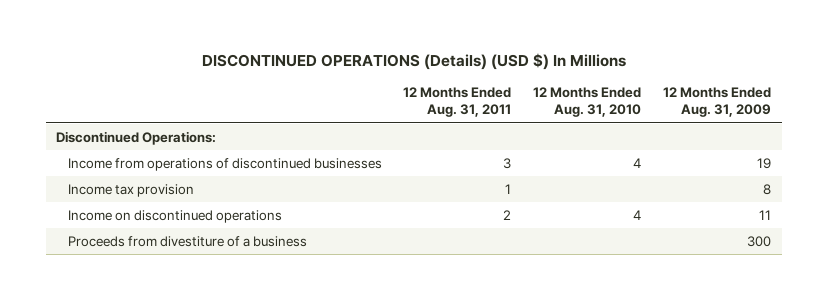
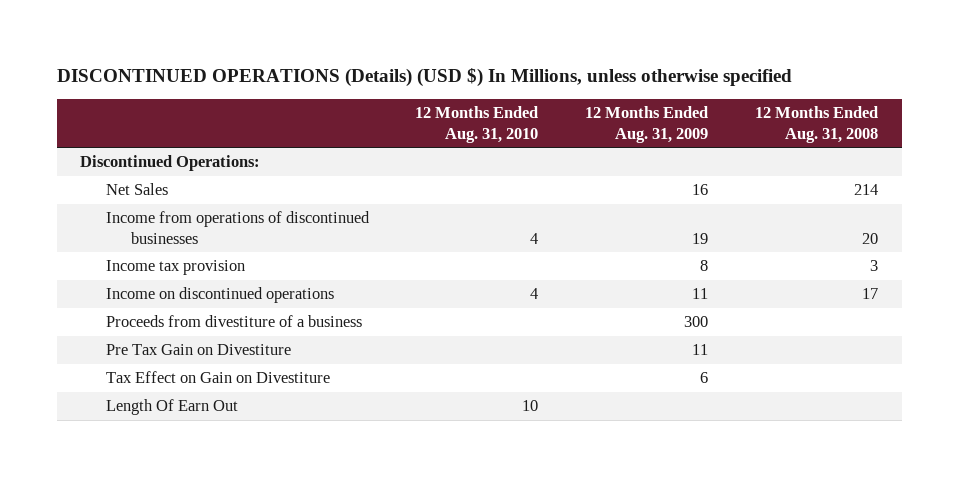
[201,53,626,71] DISCONTINUED OPERATIONS (Details) (USD $) In Millions -> [56,68,792,88] DISCONTINUED OPERATIONS (Details) (USD $) In Millions, unless otherwise specified
[403,87,512,118] 12 Months Ended Aug. 31, 2011 -> none
none -> [755,105,879,143] 12 Months Ended Aug. 31, 2008
none -> [105,183,168,196] Net Sales
none -> [105,344,291,356] Pre Tax Gain on Divestiture
none -> [105,371,330,384] Tax Effect on Gain on Divestiture
none -> [105,399,238,416] Length Of Earn Out

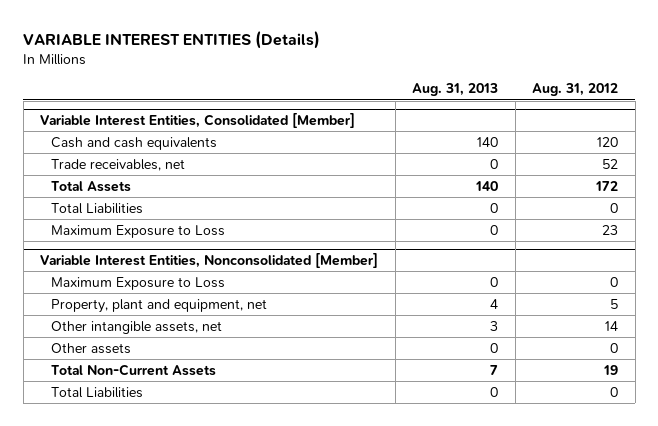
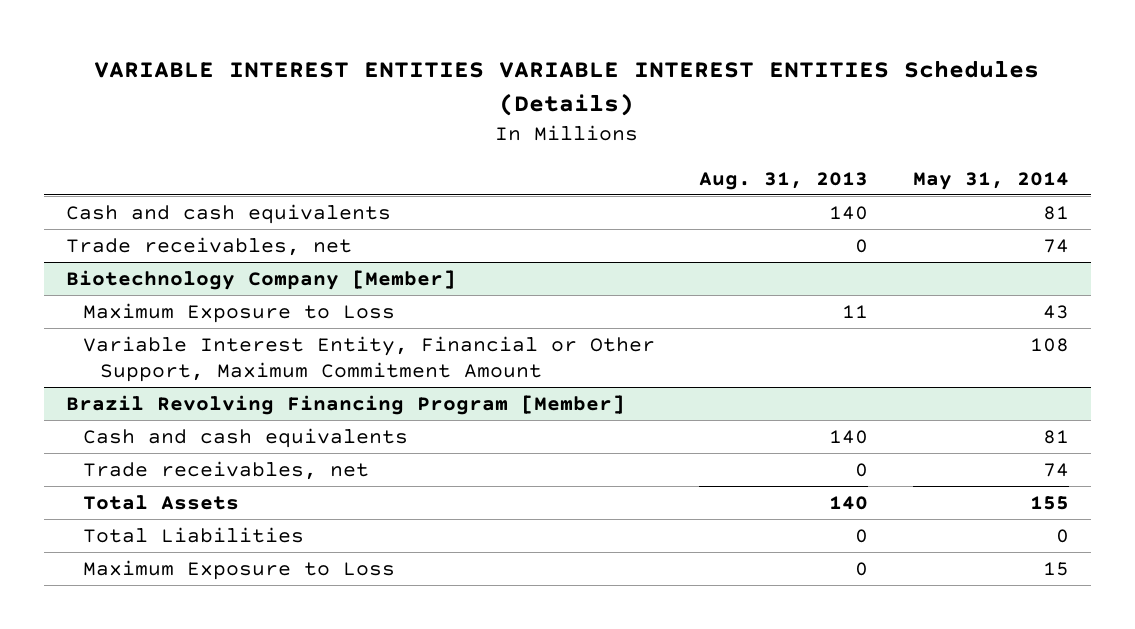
[23,30,321,49] VARIABLE INTEREST ENTITIES (Details) -> [94,60,1040,116] VARIABLE INTEREST ENTITIES VARIABLE INTEREST ENTITIES Schedules (Details)
[532,83,619,97] Aug. 31, 2012 -> none
none -> [912,171,1069,190] May 31, 2014
[40,112,356,128] Variable Interest Entities, Consolidated [Member] -> none
none -> [65,269,456,290] Biotechnology Company [Member]
none -> [82,302,395,323] Maximum Exposure to Loss
none -> [82,335,655,383] Variable Interest Entity, Financial or Other Support, Maximum Commitment Amount
none -> [65,394,625,415] Brazil Revolving Financing Program [Member]
none -> [82,427,408,448] Cash and cash equivalents
none -> [82,460,369,480] Trade receivables, net
[40,252,379,268] Variable Interest Entities, Nonconsolidated [Member] -> none
[50,276,225,290] Maximum Exposure to Loss -> none
[50,298,267,313] Property, plant and equipment, net -> none
[50,320,222,334] Other intangible assets, net -> none
[50,342,131,354] Other assets -> none
[50,363,216,376] Total Non-Current Assets -> none
[50,386,143,398] Total Liabilities -> none

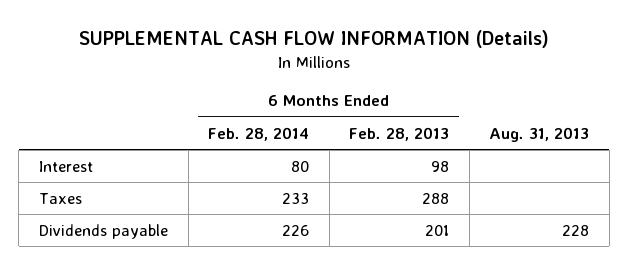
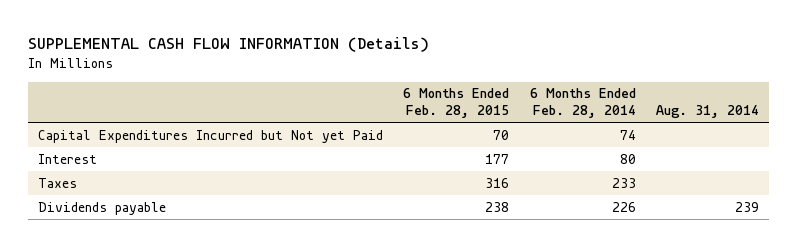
[349,126,450,141] Feb. 28, 2013 -> none
[489,126,590,142] Aug. 31, 2013 -> none
none -> [403,88,510,119] 6 Months Ended Feb. 28, 2015
none -> [655,105,759,119] Aug. 31, 2014
none -> [38,129,384,143] Capital Expenditures Incurred but Not yet Paid

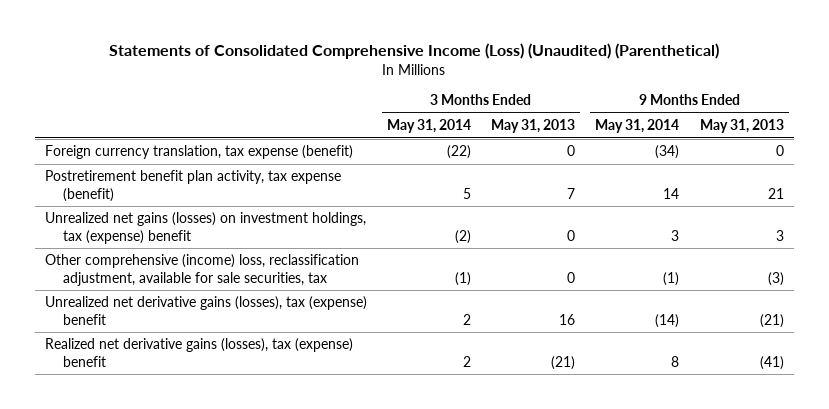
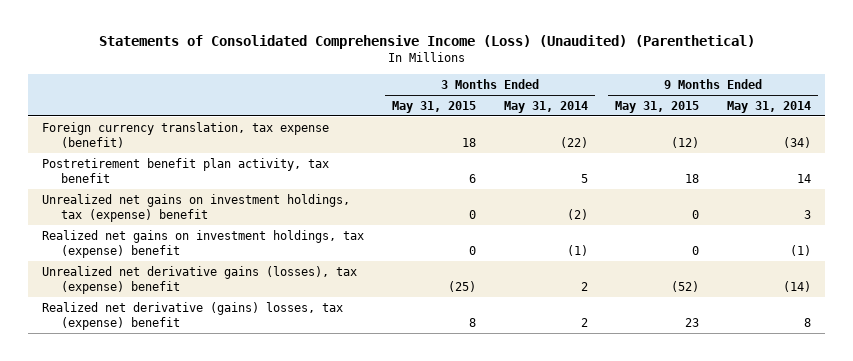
[491,119,576,134] May 31, 2013 -> none
[699,119,784,134] May 31, 2013 -> none
none -> [391,100,476,113] May 31, 2015
none -> [615,100,700,113] May 31, 2015
[45,254,360,286] Other comprehensive (income) loss, reclassification adjustment, available for sale securities, tax -> none
[45,170,342,202] Postretirement benefit plan activity, tax expense (benefit) -> [41,157,329,183] Postretirement benefit plan activity, tax benefit
[45,212,367,244] Unrealized net gains (losses) on investment holdings, tax (expense) benefit -> [41,193,350,222] Unrealized net gains on investment holdings, tax (expense) benefit
none -> [41,229,364,258] Realized net gains on investment holdings, tax (expense) benefit
[45,338,354,367] Realized net derivative gains (losses), tax (expense) benefit -> [41,301,343,330] Realized net derivative (gains) losses, tax (expense) benefit

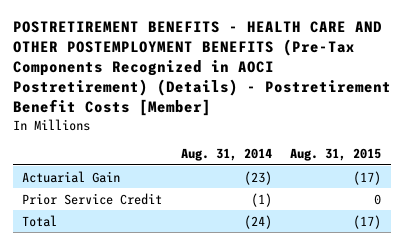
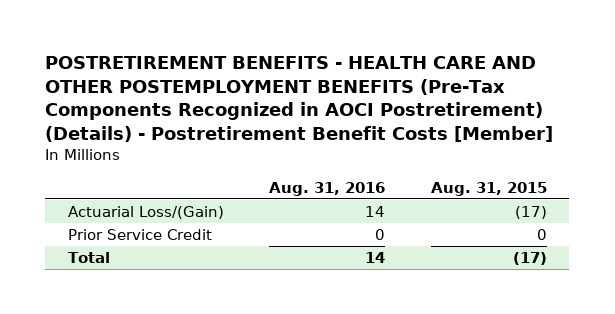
[180,148,272,162] Aug. 31, 2014 -> none
none -> [269,181,386,196] Aug. 31, 2016
[21,170,120,183] Actuarial Gain -> [68,205,225,219] Actuarial Loss/(Gain)

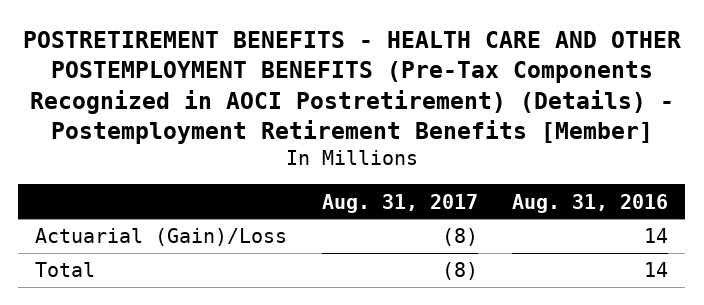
[45,56,554,142] POSTRETIREMENT BENEFITS - HEALTH CARE AND OTHER POSTEMPLOYMENT BENEFITS (Pre-Tax Components Recognized in AOCI Postretirement) (Details) - Postretirement Benefit Costs [Member] -> [22,31,681,144] POSTRETIREMENT BENEFITS - HEALTH CARE AND OTHER POSTEMPLOYMENT BENEFITS (Pre-Tax Components Recognized in AOCI Postretirement) (Details) - Postemployment Retirement Benefits [Member]
[430,181,547,196] Aug. 31, 2015 -> none
none -> [321,193,478,213] Aug. 31, 2017
[68,228,213,240] Prior Service Credit -> none
[68,205,225,219] Actuarial Loss/(Gain) -> [35,228,288,247] Actuarial (Gain)/Loss

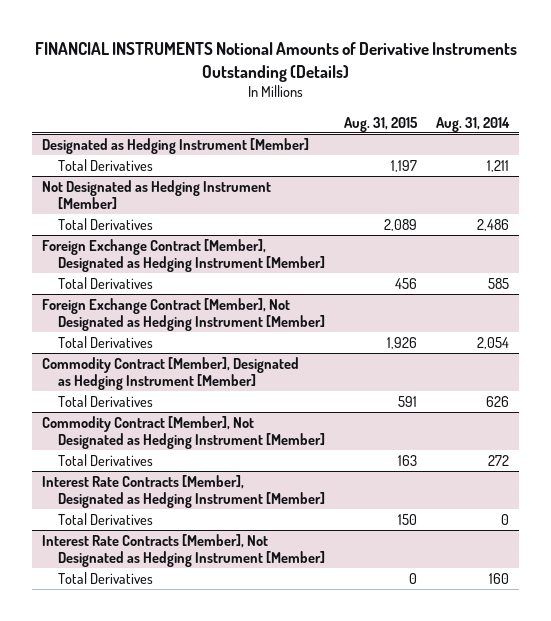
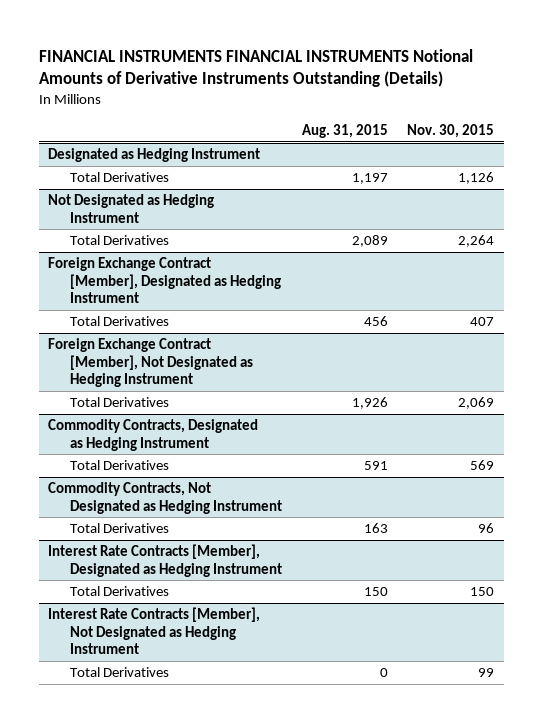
[34,41,517,82] FINANCIAL INSTRUMENTS Notional Amounts of Derivative Instruments Outstanding (Details) -> [38,48,473,88] FINANCIAL INSTRUMENTS FINANCIAL INSTRUMENTS Notional Amounts of Derivative Instruments Outstanding (Details)
[436,116,511,132] Aug. 31, 2014 -> none
none -> [407,124,495,139] Nov. 30, 2015
[41,137,309,154] Designated as Hedging Instrument [Member] -> [48,148,261,163] Designated as Hedging Instrument
[41,179,271,210] Not Designated as Hedging Instrument [Member] -> [48,194,215,223] Not Designated as Hedging Instrument
[41,238,325,273] Foreign Exchange Contract [Member], Designated as Hedging Instrument [Member] -> [48,257,282,304] Foreign Exchange Contract [Member], Designated as Hedging Instrument
[41,297,325,332] Foreign Exchange Contract [Member], Not Designated as Hedging Instrument [Member] -> [48,338,254,388] Foreign Exchange Contract [Member], Not Designated as Hedging Instrument
[41,356,299,391] Commodity Contract [Member], Designated as Hedging Instrument [Member] -> [48,419,259,451] Commodity Contracts, Designated as Hedging Instrument
[41,415,325,450] Commodity Contract [Member], Not Designated as Hedging Instrument [Member] -> [48,482,283,514] Commodity Contracts, Not Designated as Hedging Instrument
[41,474,325,509] Interest Rate Contracts [Member], Designated as Hedging Instrument [Member] -> [48,544,283,577] Interest Rate Contracts [Member], Designated as Hedging Instrument
[41,533,325,568] Interest Rate Contracts [Member], Not Designated as Hedging Instrument [Member] -> [48,607,261,655] Interest Rate Contracts [Member], Not Designated as Hedging Instrument

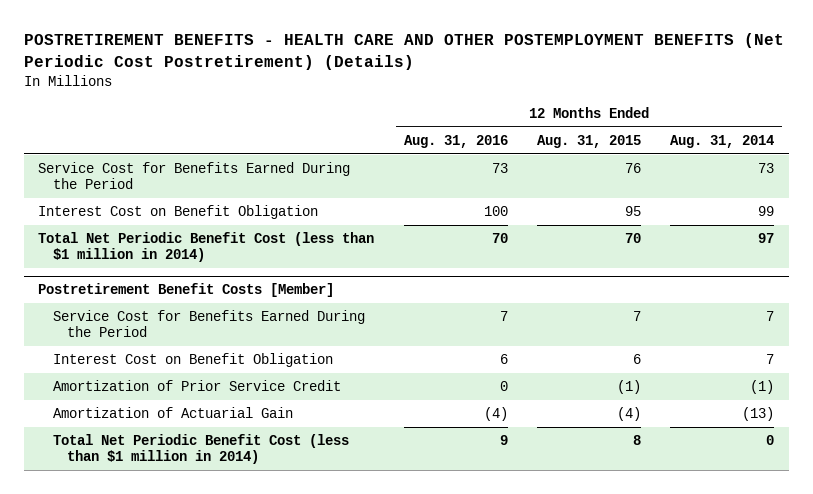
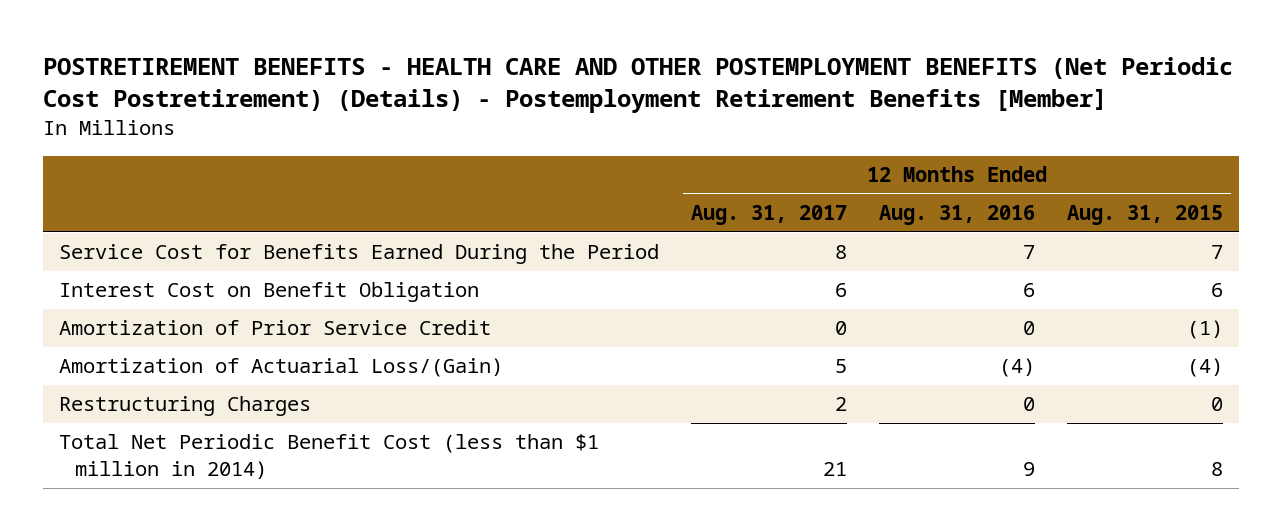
[23,33,784,71] POSTRETIREMENT BENEFITS - HEALTH CARE AND OTHER POSTEMPLOYMENT BENEFITS (Net Periodic Cost Postretirement) (Details) -> [43,57,1234,114] POSTRETIREMENT BENEFITS - HEALTH CARE AND OTHER POSTEMPLOYMENT BENEFITS (Net Periodic Cost Postretirement) (Details) - Postemployment Retirement Benefits [Member]
[670,134,775,148] Aug. 31, 2014 -> none
none -> [690,205,847,226] Aug. 31, 2017
[38,162,351,190] Service Cost for Benefits Earned During the Period -> none
[38,205,319,220] Interest Cost on Benefit Obligation -> none
[38,232,375,263] Total Net Periodic Benefit Cost (less than $1 million in 2014) -> none
[38,283,335,298] Postretirement Benefit Costs [Member] -> none
[52,407,293,419] Amortization of Actuarial Gain -> [59,358,504,378] Amortization of Actuarial Loss/(Gain)
none -> [59,396,312,417] Restructuring Charges

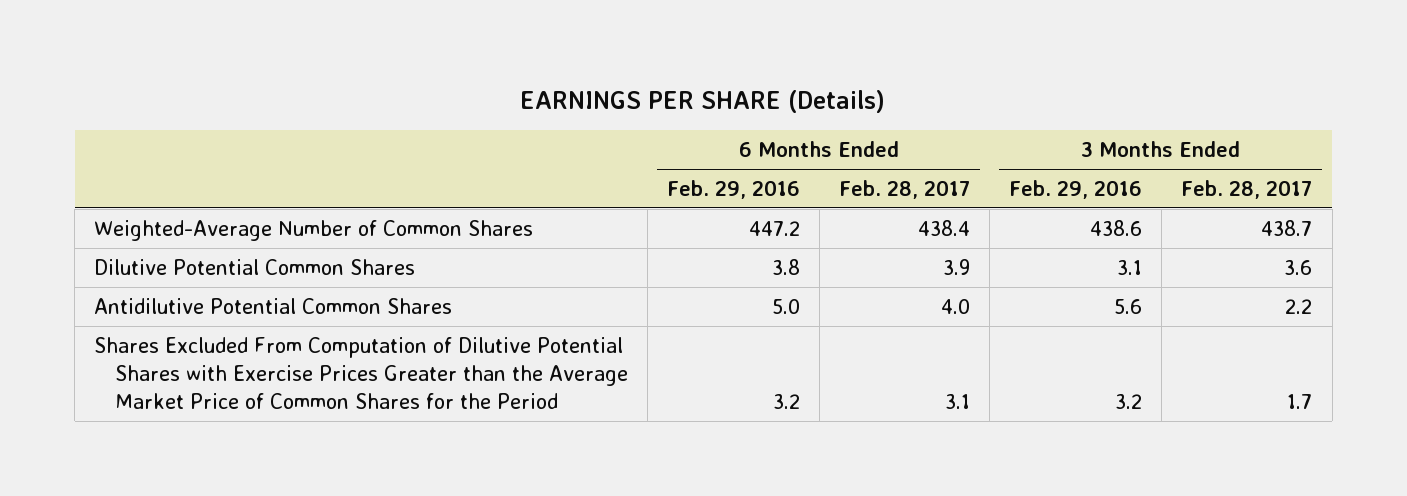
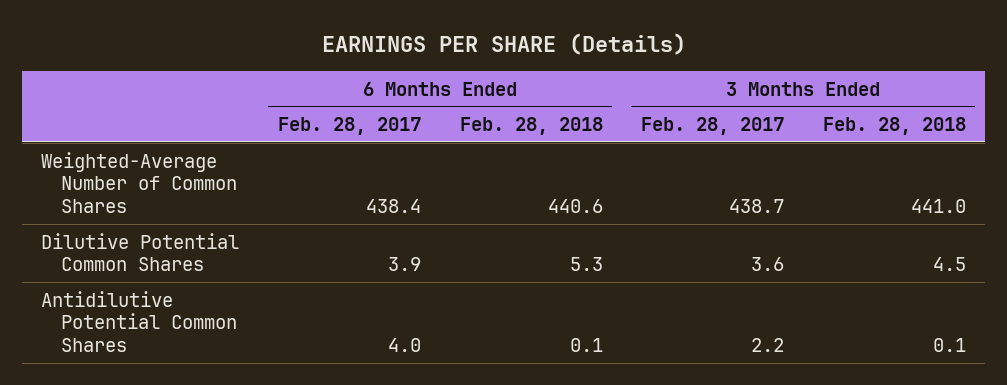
[666,179,800,199] Feb. 29, 2016 -> none
[1009,179,1143,199] Feb. 29, 2016 -> none
none -> [459,116,603,135] Feb. 28, 2018
none -> [822,116,966,135] Feb. 28, 2018
[94,336,628,410] Shares Excluded From Computation of Dilutive Potential Shares with Exercise Prices Greater than the Average Market Price of Common Shares for the Period -> none

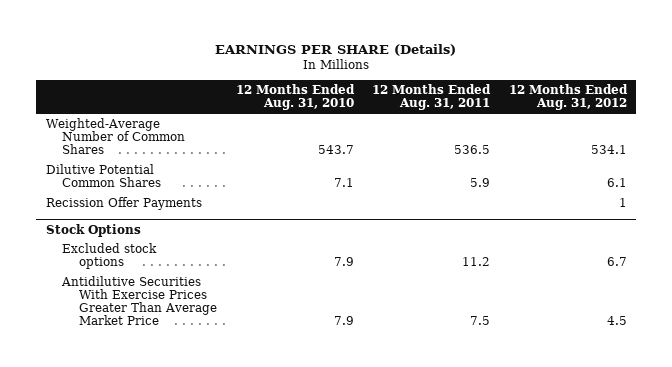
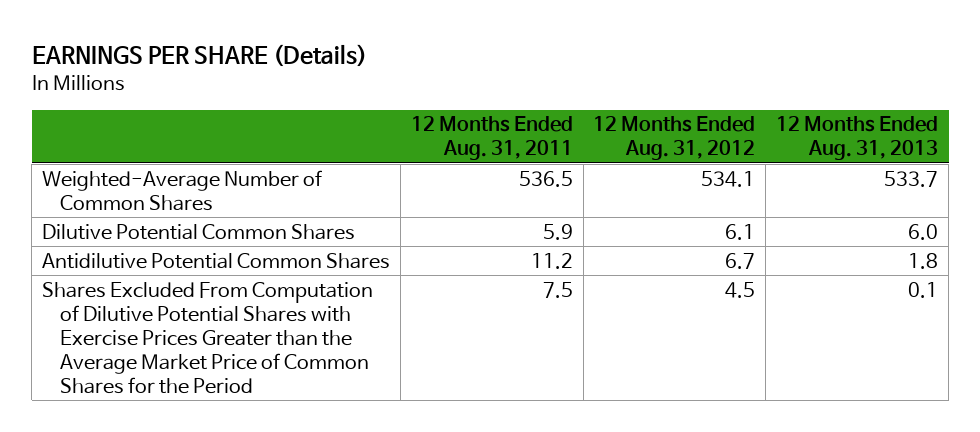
[235,84,355,111] 12 Months Ended Aug. 31, 2010 -> none
none -> [776,116,939,161] 12 Months Ended Aug. 31, 2013
[45,196,202,210] Recission Offer Payments -> none
[45,223,141,237] Stock Options -> none
[62,242,158,270] Excluded stock options -> [41,252,390,269] Antidilutive Potential Common Shares
[61,275,217,326] Antidilutive Securities With Exercise Prices Greater Than Average Market Price -> [41,281,373,394] Shares Excluded From Computation of Dilutive Potential Shares with Exercise Prices Greater than the Average Market Price of Common Shares for the Period

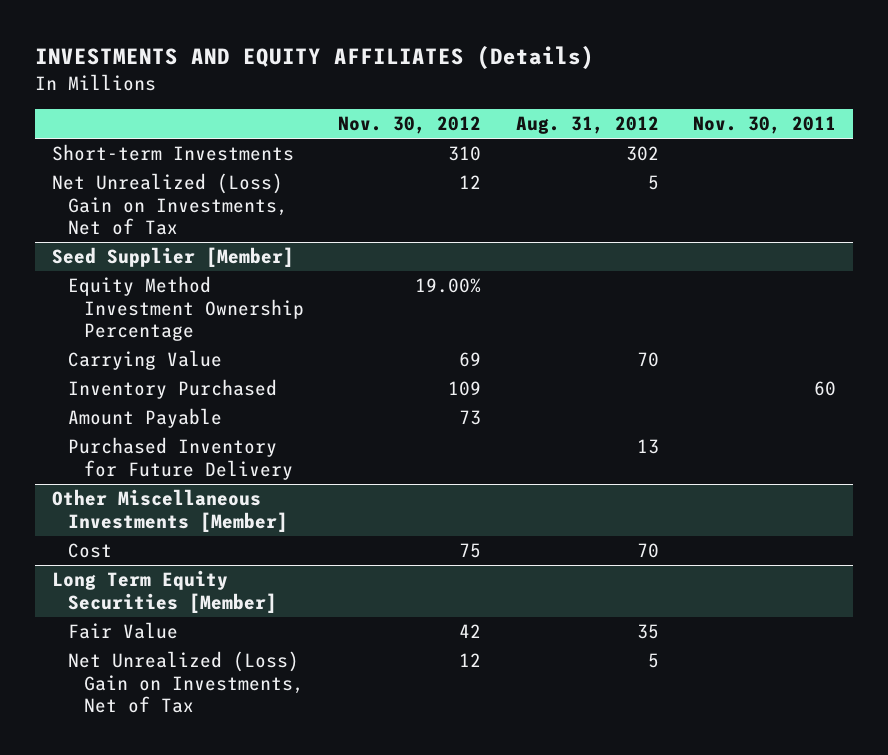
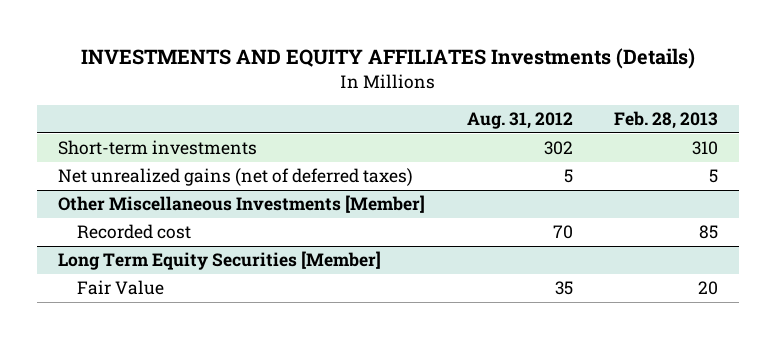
[34,46,594,70] INVESTMENTS AND EQUITY AFFILIATES (Details) -> [81,48,696,70] INVESTMENTS AND EQUITY AFFILIATES Investments (Details)
[338,116,482,135] Nov. 30, 2012 -> none
[693,116,837,135] Nov. 30, 2011 -> none
none -> [614,111,719,130] Feb. 28, 2013
[51,247,294,268] Seed Supplier [Member] -> none
[67,276,305,341] Equity Method Investment Ownership Percentage -> none
[67,350,222,371] Carrying Value -> none
[67,379,277,400] Inventory Purchased -> none
[67,408,222,429] Amount Payable -> none
[67,437,294,480] Purchased Inventory for Future Delivery -> none
[51,144,294,162] Short-term Investments -> [58,140,258,156] Short-term investments
[51,173,288,235] Net Unrealized (Loss) Gain on Investments, Net of Tax -> [58,168,414,187] Net unrealized gains (net of deferred taxes)
[67,543,112,559] Cost -> [76,224,191,240] Recorded cost
[67,651,305,713] Net Unrealized (Loss) Gain on Investments, Net of Tax -> none

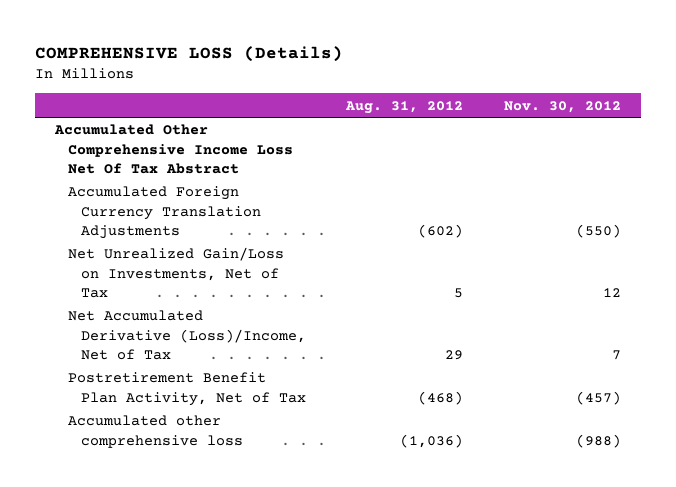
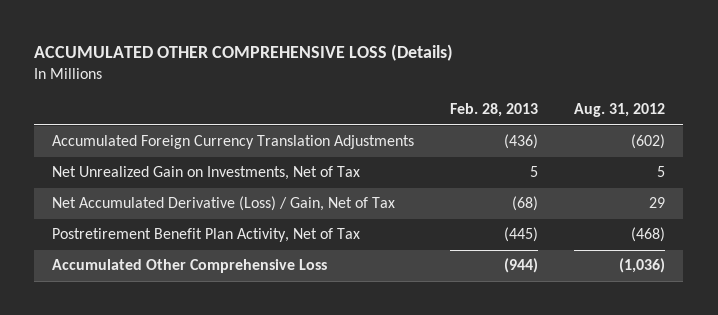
[34,46,343,63] COMPREHENSIVE LOSS (Details) -> [34,44,454,62] ACCUMULATED OTHER COMPREHENSIVE LOSS (Details)
[503,100,621,113] Nov. 30, 2012 -> none
none -> [450,103,539,118] Feb. 28, 2013
[53,124,293,174] Accumulated Other Comprehensive Income Loss Net Of Tax Abstract -> none
[67,247,284,298] Net Unrealized Gain/Loss on Investments, Net of Tax -> [52,166,361,181] Net Unrealized Gain on Investments, Net of Tax
[67,310,307,360] Net Accumulated Derivative (Loss)/Income, Net of Tax -> [52,196,396,212] Net Accumulated Derivative (Loss) / Gain, Net of Tax
[67,415,244,448] Accumulated other comprehensive loss -> [52,259,328,274] Accumulated Other Comprehensive Loss

